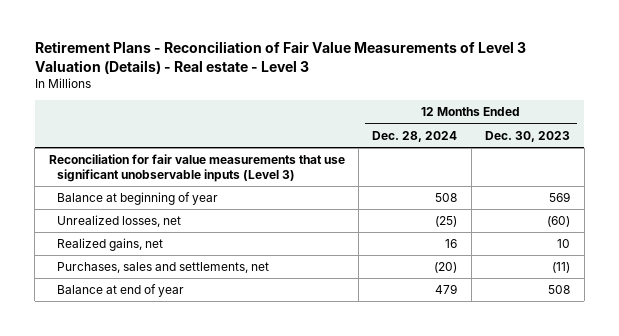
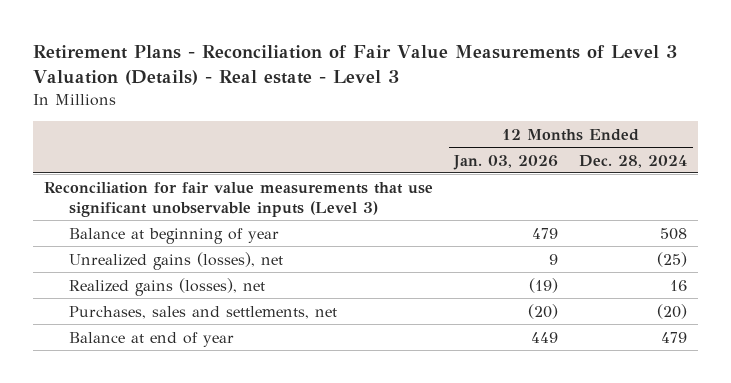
[485,130,571,142] Dec. 30, 2023 -> none
none -> [453,154,559,170] Jan. 03, 2026
[57,215,182,228] Unrealized losses, net -> [68,251,283,270] Unrealized gains (losses), net
[57,238,164,252] Realized gains, net -> [68,277,265,296] Realized gains (losses), net

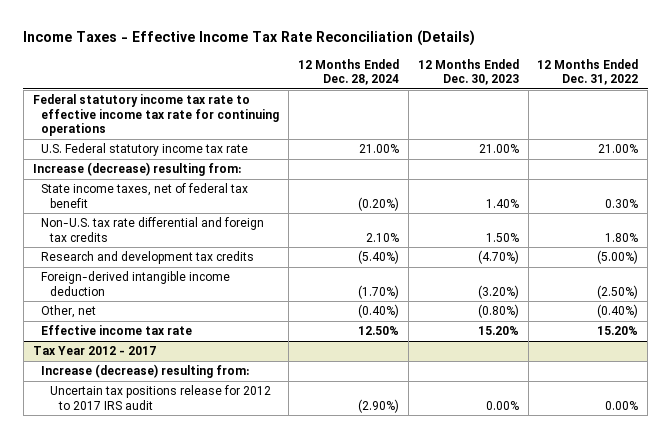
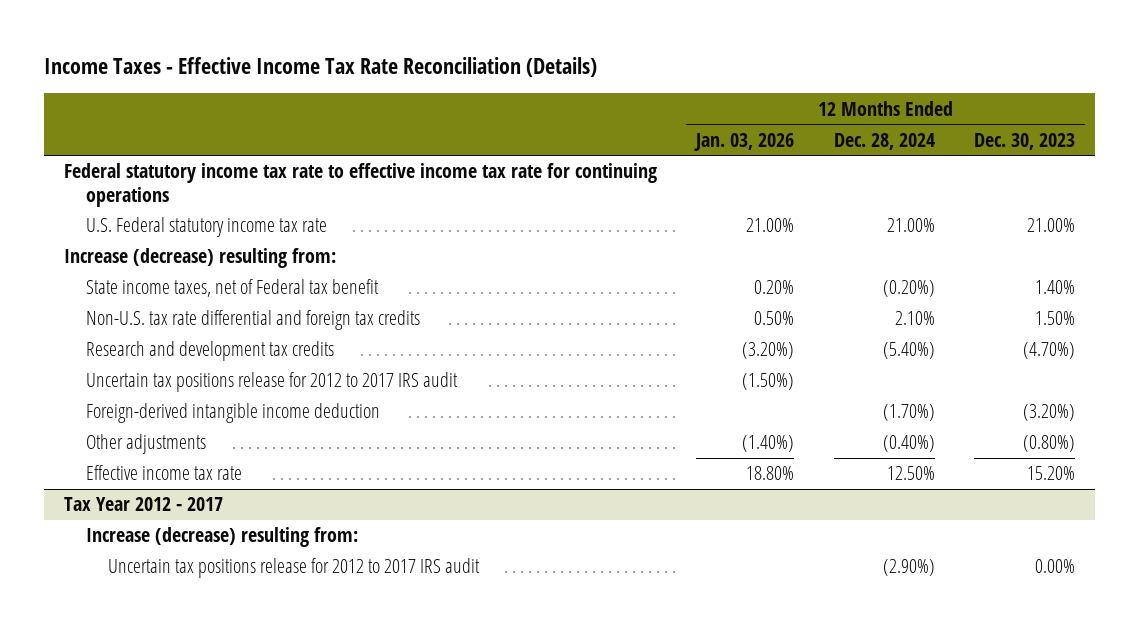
[537,58,639,86] 12 Months Ended Dec. 31, 2022 -> none
none -> [694,132,795,151] Jan. 03, 2026
[41,183,249,208] State income taxes, net of federal tax benefit -> [85,279,379,298] State income taxes, net of Federal tax benefit
none -> [85,372,458,393] Uncertain tax positions release for 2012 to 2017 IRS audit
[41,305,97,319] Other, net -> [85,434,206,455] Other adjustments

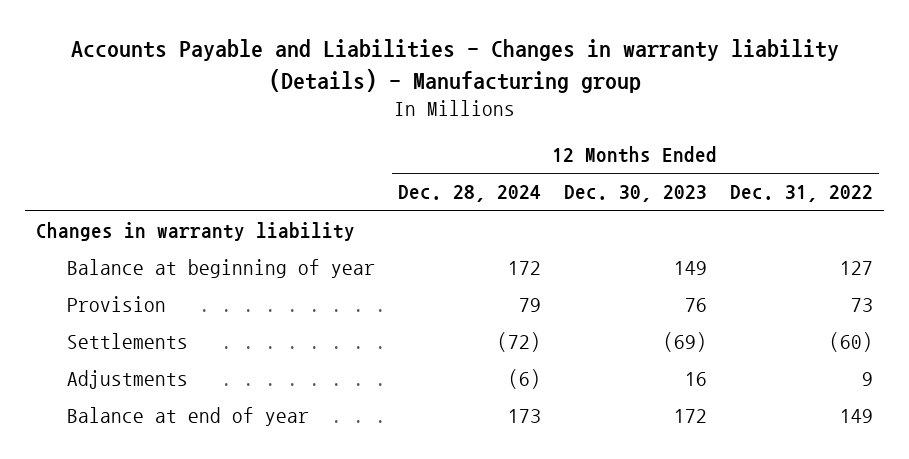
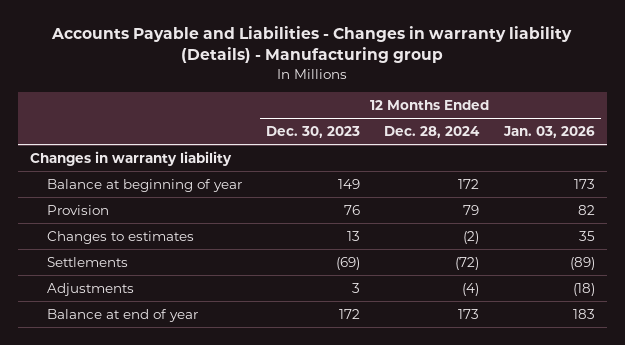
[729,185,873,203] Dec. 31, 2022 -> none
none -> [502,126,595,139] Jan. 03, 2026
none -> [46,230,194,244] Changes to estimates
[507,369,541,390] (6) -> [462,282,480,296] (4)
[684,372,707,387] 16 -> [352,282,361,293] 3

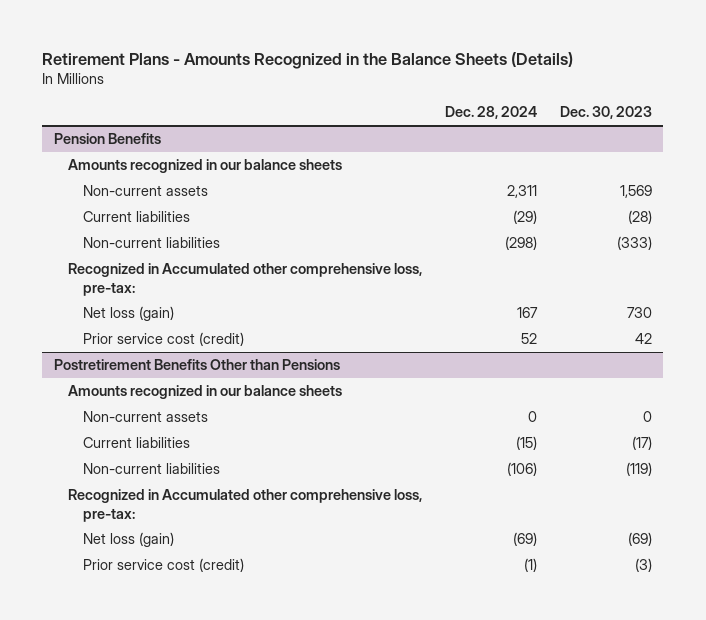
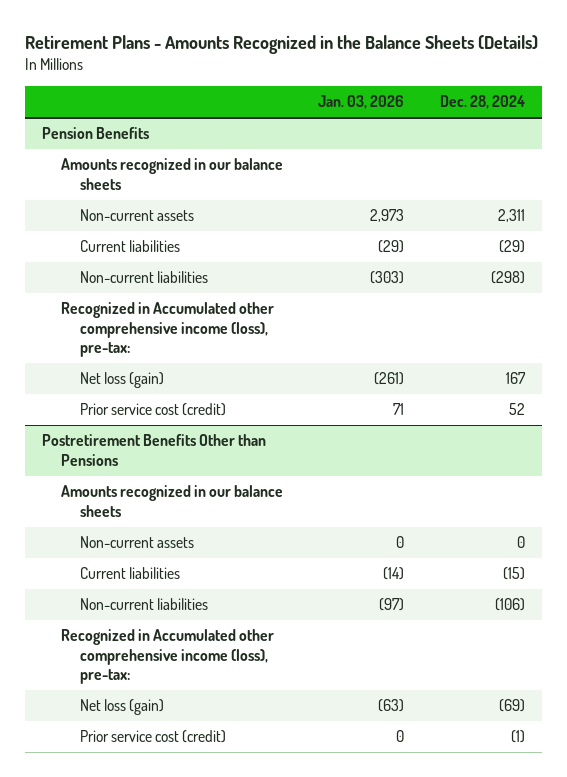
[560,106,653,120] Dec. 30, 2023 -> none
none -> [318,95,405,110] Jan. 03, 2026
[68,263,423,296] Recognized in Accumulated other comprehensive loss, pre-tax: -> [61,302,275,358] Recognized in Accumulated other comprehensive income (loss), pre-tax:
[68,489,423,522] Recognized in Accumulated other comprehensive loss, pre-tax: -> [61,629,275,685] Recognized in Accumulated other comprehensive income (loss), pre-tax:

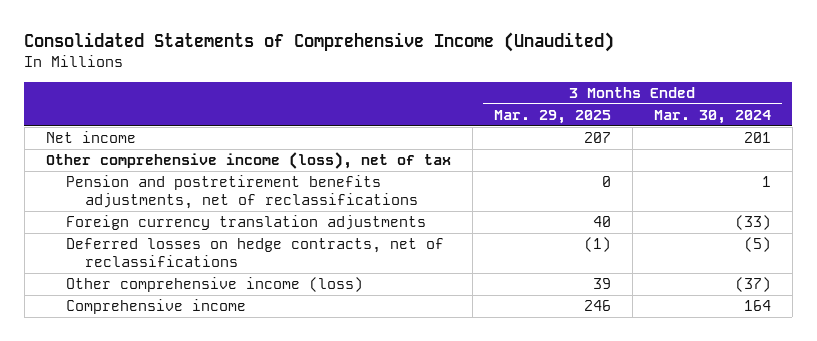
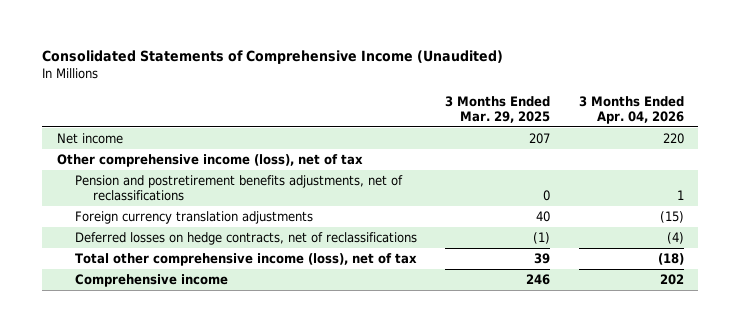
[653,110,771,125] Mar. 30, 2024 -> none
none -> [578,95,684,124] 3 Months Ended Apr. 04, 2026
[65,277,363,293] Other comprehensive income (loss) -> [74,253,417,267] Total other comprehensive income (loss), net of tax

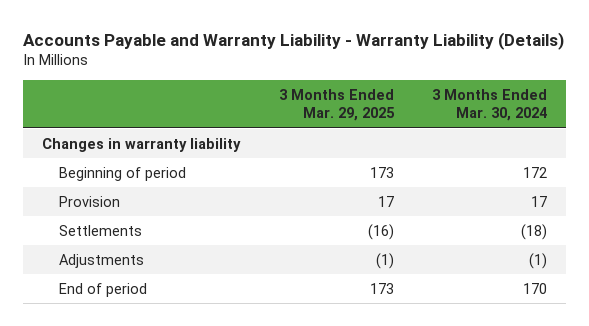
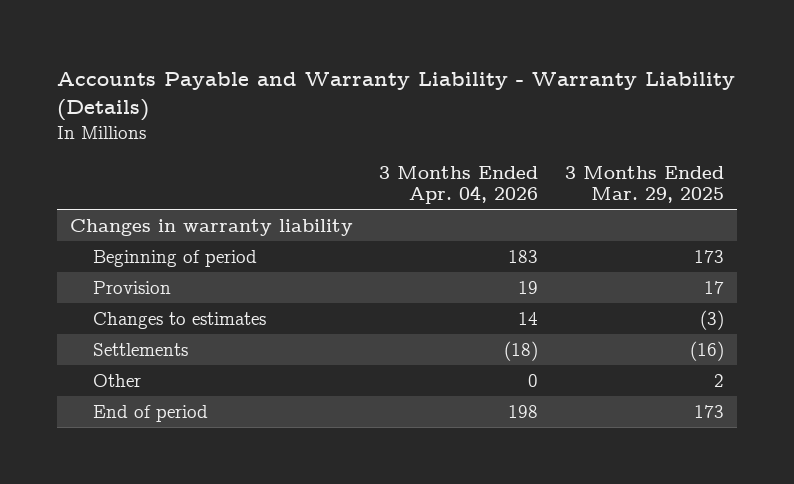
[432,89,548,122] 3 Months Ended Mar. 30, 2024 -> none
none -> [379,166,539,205] 3 Months Ended Apr. 04, 2026
none -> [93,311,267,329] Changes to estimates
[58,253,144,268] Adjustments -> none
none -> [93,373,142,387] Other

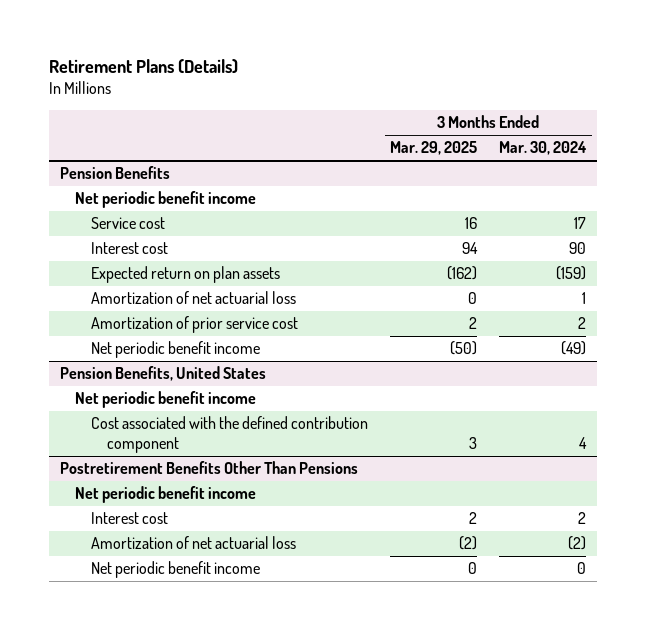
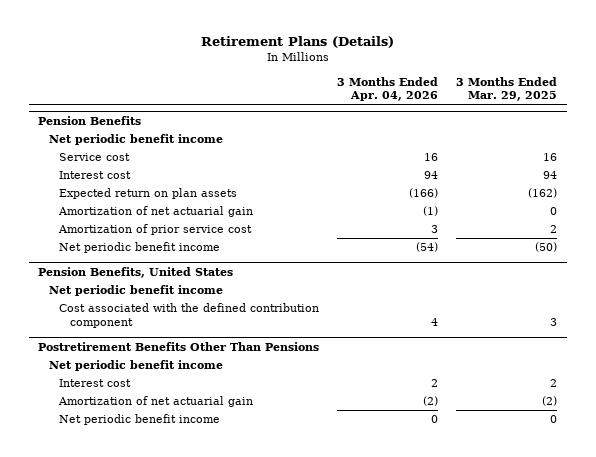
[499,141,588,156] Mar. 30, 2024 -> none
none -> [337,76,439,102] 3 Months Ended Apr. 04, 2026
[91,291,297,305] Amortization of net actuarial loss -> [58,206,254,218] Amortization of net actuarial gain
[91,536,297,550] Amortization of net actuarial loss -> [58,396,254,408] Amortization of net actuarial gain

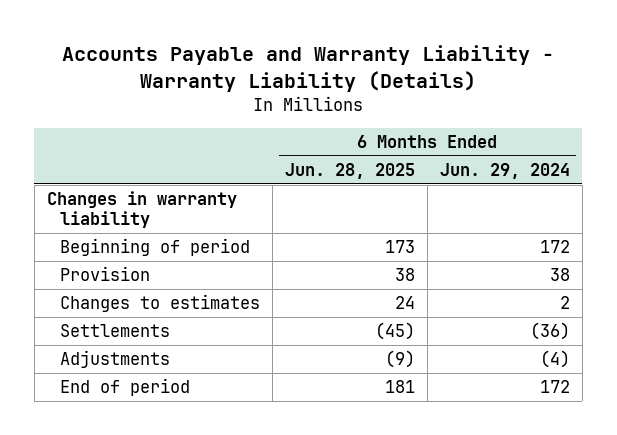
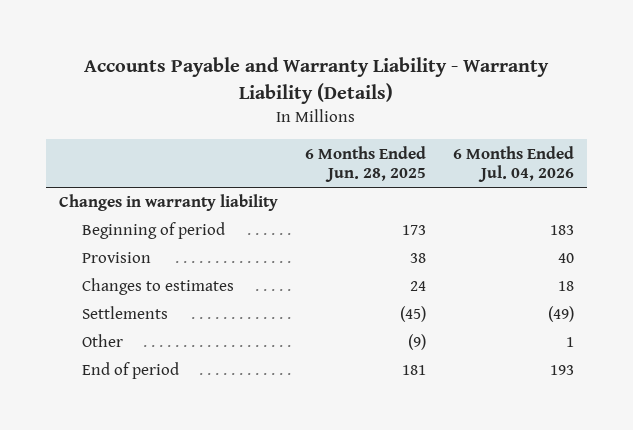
[439,163,570,180] Jun. 29, 2024 -> none
none -> [452,145,574,183] 6 Months Ended Jul. 04, 2026
[60,350,171,369] Adjustments -> [82,334,124,348] Other

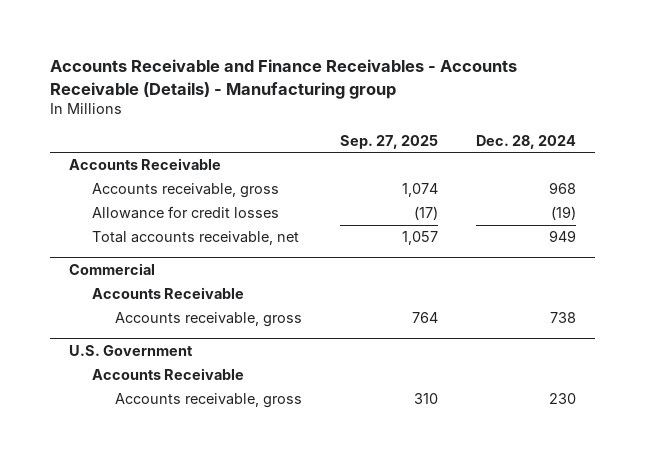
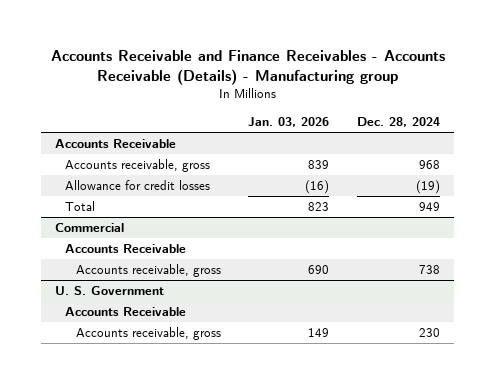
[339,134,438,149] Sep. 27, 2025 -> none
none -> [248,117,330,128] Jan. 03, 2026
[91,231,299,246] Total accounts receivable, net -> [65,200,96,211] Total
[69,345,194,357] U.S. Government -> [55,285,165,295] U. S. Government

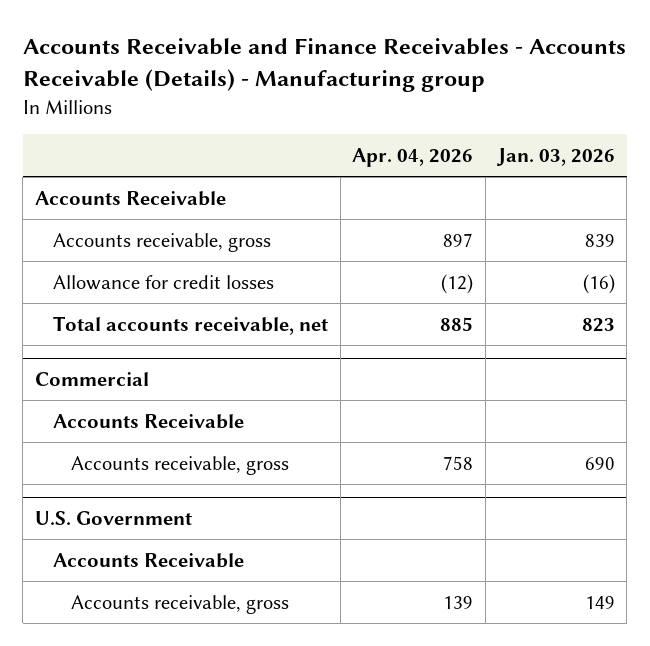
[357,117,441,128] Dec. 28, 2024 -> none
none -> [352,148,474,168] Apr. 04, 2026
[65,200,96,211] Total -> [53,315,329,335] Total accounts receivable, net
[55,285,165,295] U. S. Government -> [34,510,192,525] U.S. Government

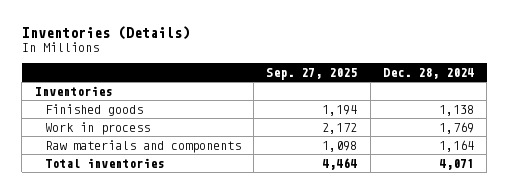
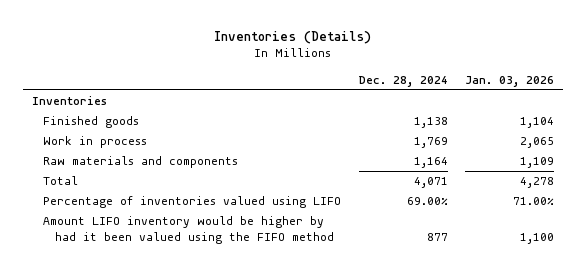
[266,67,358,80] Sep. 27, 2025 -> none
none -> [465,75,555,87] Jan. 03, 2026
[44,158,164,169] Total inventories -> [43,176,79,186] Total
none -> [43,196,342,209] Percentage of inventories valued using LIFO
none -> [43,216,334,244] Amount LIFO inventory would be higher by had it been valued using the FIFO method

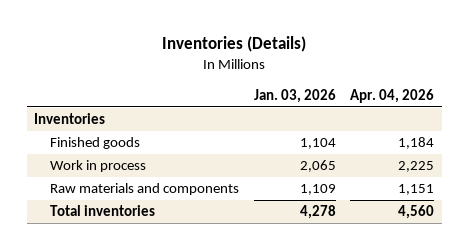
[358,75,448,87] Dec. 28, 2024 -> none
none -> [350,88,435,103] Apr. 04, 2026
[43,196,342,209] Percentage of inventories valued using LIFO -> none
[43,216,334,244] Amount LIFO inventory would be higher by had it been valued using the FIFO method -> none
[43,176,79,186] Total -> [49,205,155,217] Total inventories

